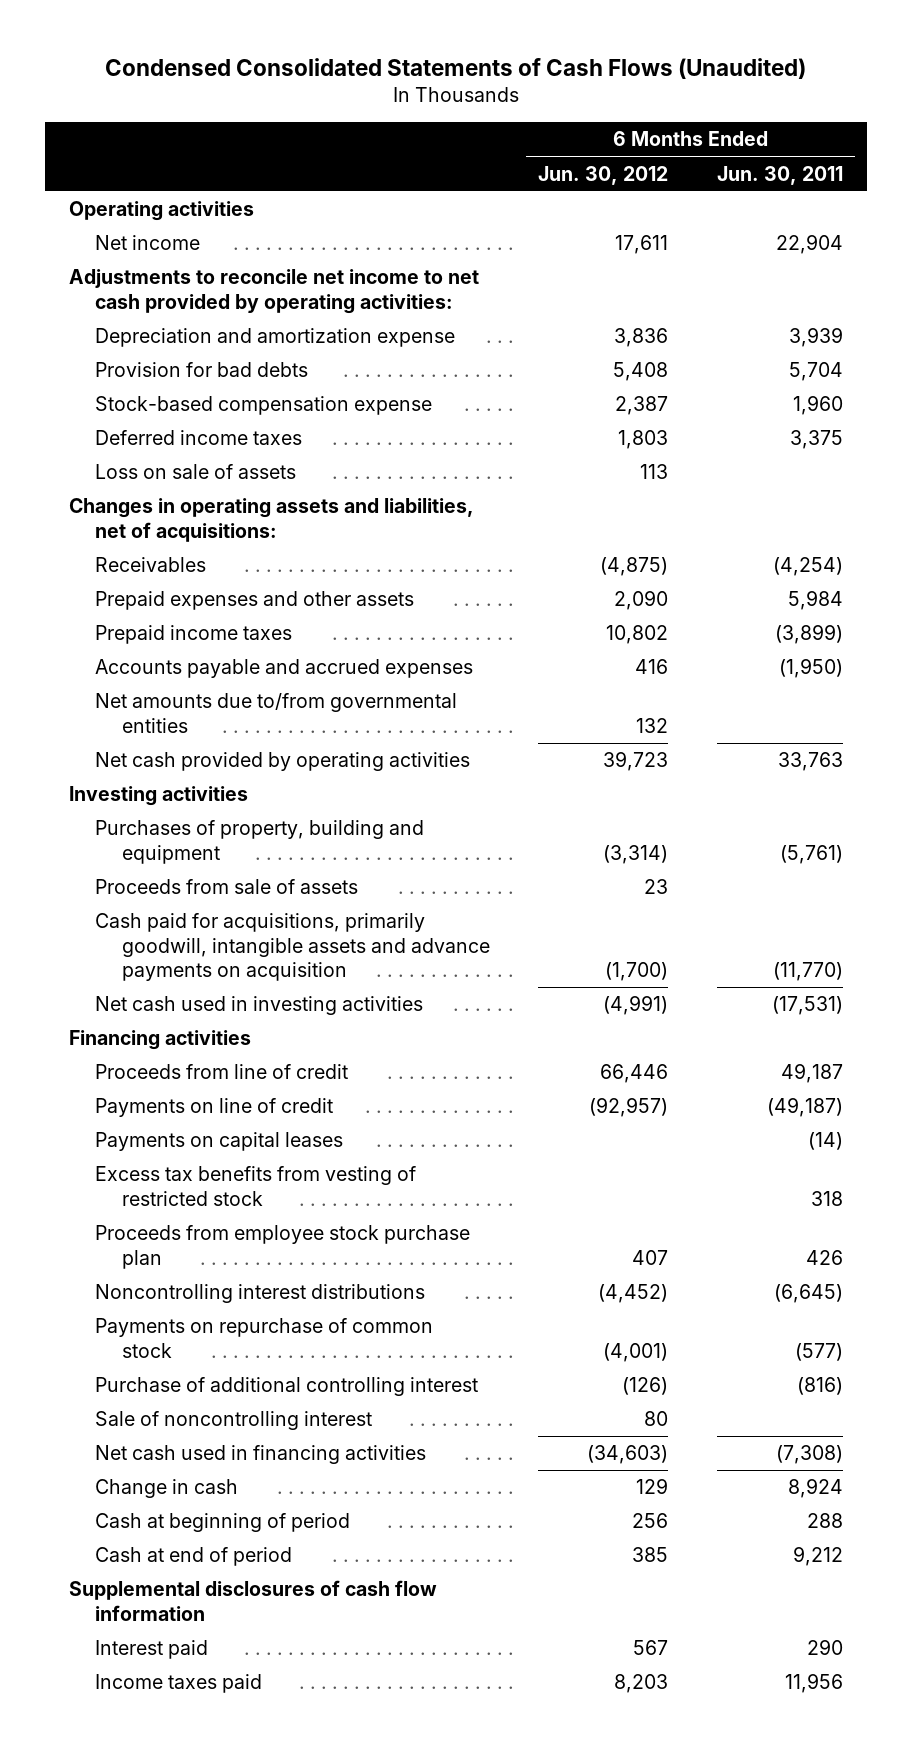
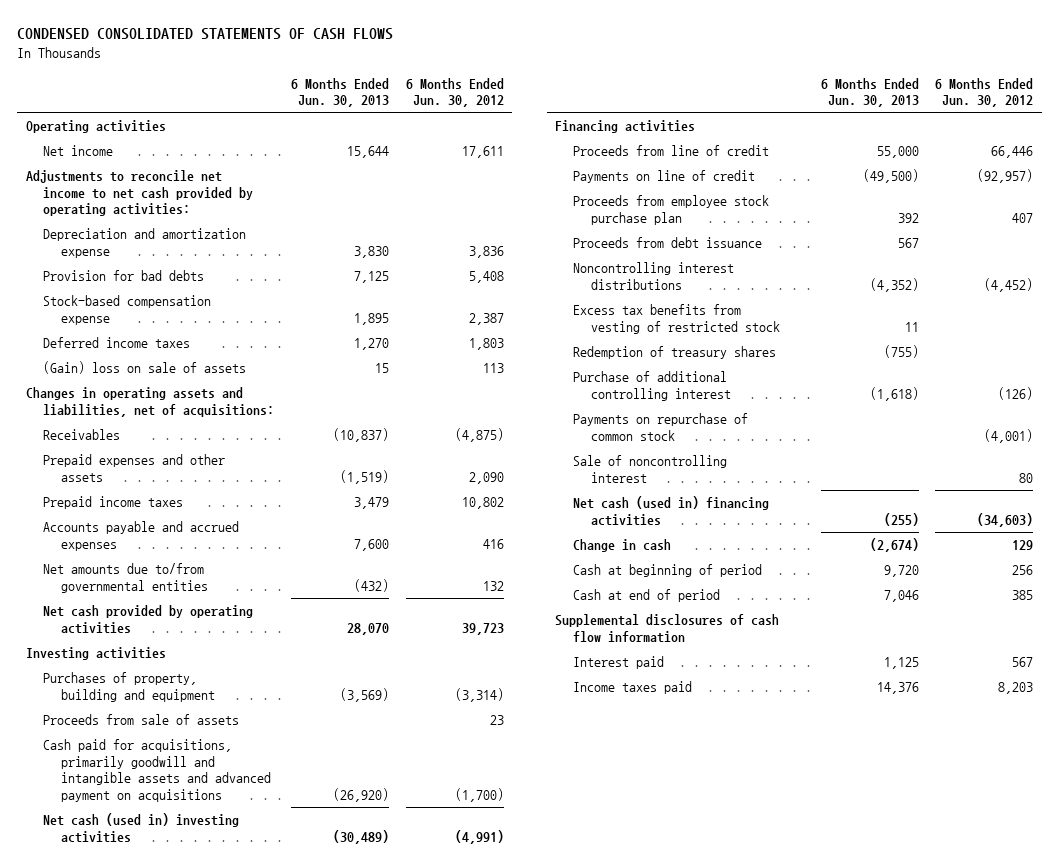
[105,57,807,79] Condensed Consolidated Statements of Cash Flows (Unaudited) -> [17,28,394,41] CONDENSED CONSOLIDATED STATEMENTS OF CASH FLOWS
[716,165,843,185] Jun. 30, 2011 -> none
none -> [291,77,390,108] 6 Months Ended Jun. 30, 2013
[95,464,297,480] Loss on sale of assets -> [43,360,247,374] (Gain) loss on sale of assets
[95,913,490,981] Cash paid for acquisitions, primarily goodwill, intangible assets and advance payments on acquisition -> [43,738,272,802] Cash paid for acquisitions, primarily goodwill and intangible assets and advanced payment on acquisitions
[95,996,424,1016] Net cash used in investing activities -> [43,812,240,843] Net cash (used in) investing activities
[95,1132,344,1152] Payments on capital leases -> none
none -> [572,236,762,248] Proceeds from debt issuance
[95,1166,417,1206] Excess tax benefits from vesting of restricted stock -> [572,303,780,334] Excess tax benefits from vesting of restricted stock
none -> [572,345,776,359] Redemption of treasury shares
[95,1318,434,1358] Payments on repurchase of common stock -> [572,412,748,441] Payments on repurchase of common stock
[95,1445,427,1465] Net cash used in financing activities -> [572,495,769,526] Net cash (used in) financing activities

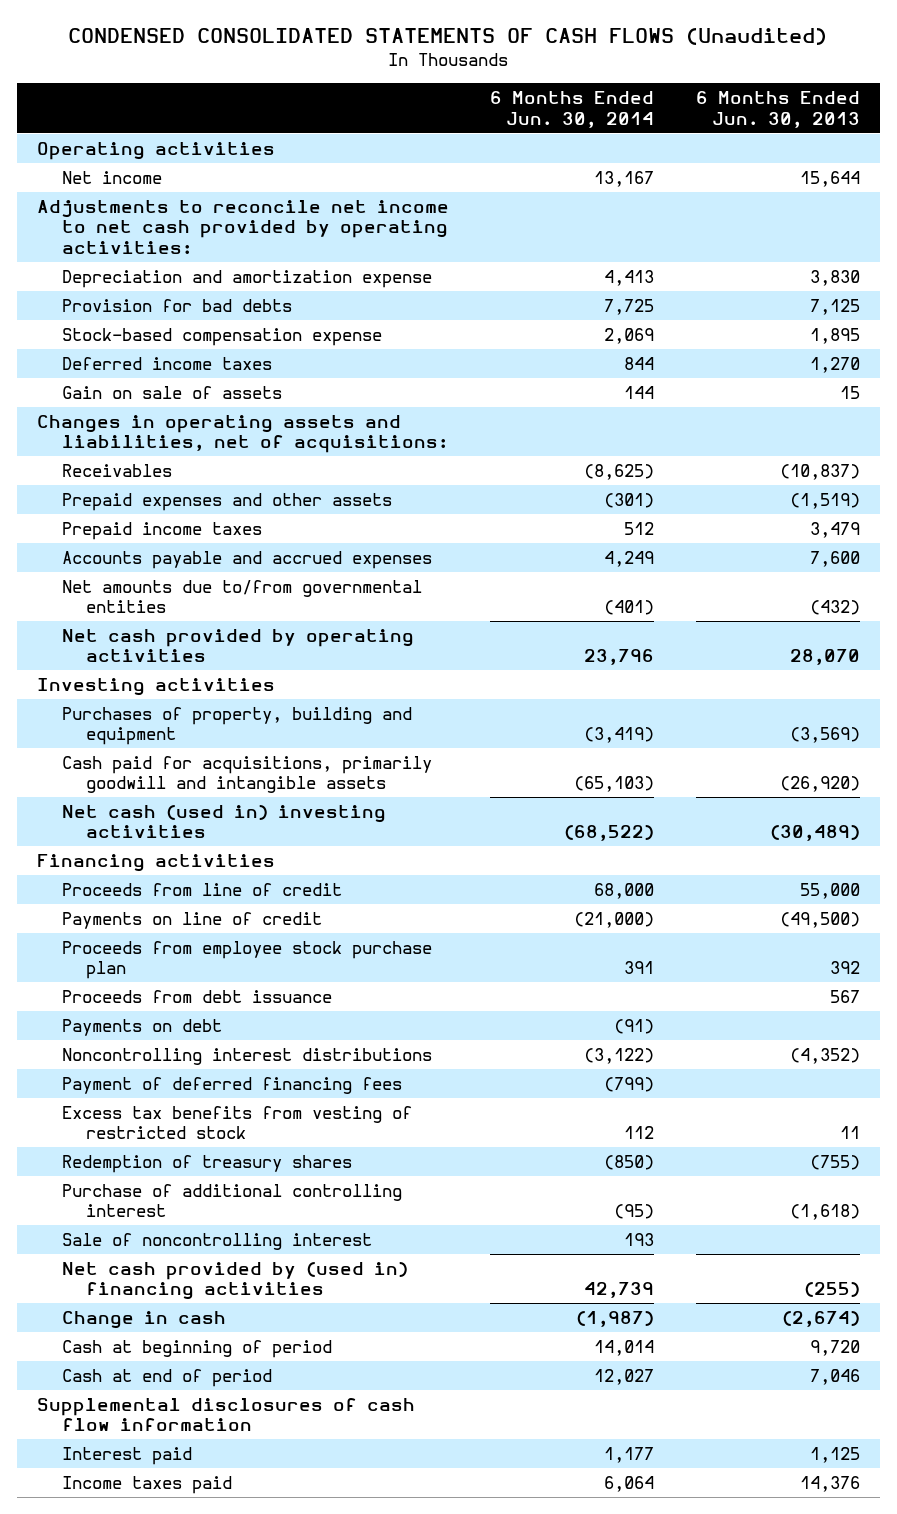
[17,28,394,41] CONDENSED CONSOLIDATED STATEMENTS OF CASH FLOWS -> [68,28,828,46] CONDENSED CONSOLIDATED STATEMENTS OF CASH FLOWS (Unaudited)
[405,77,504,108] 6 Months Ended Jun. 30, 2012 -> none
none -> [490,91,655,128] 6 Months Ended Jun. 30, 2014
[43,360,247,374] (Gain) loss on sale of assets -> [61,385,282,399] Gain on sale of assets
[43,713,240,725] Proceeds from sale of assets -> none
[43,738,272,802] Cash paid for acquisitions, primarily goodwill and intangible assets and advanced payment on acquisitions -> [61,755,432,794] Cash paid for acquisitions, primarily goodwill and intangible assets
none -> [61,1018,222,1036] Payments on debt
none -> [61,1076,402,1094] Payment of deferred financing fees
[572,412,748,441] Payments on repurchase of common stock -> none
[572,495,769,526] Net cash (used in) financing activities -> [61,1261,408,1301] Net cash provided by (used in) financing activities

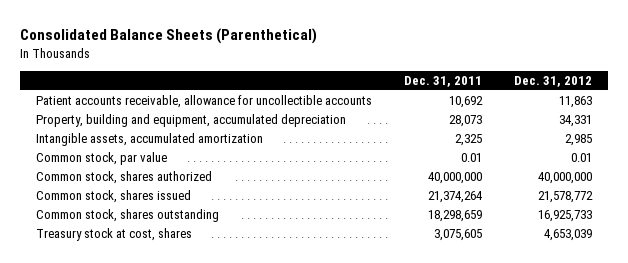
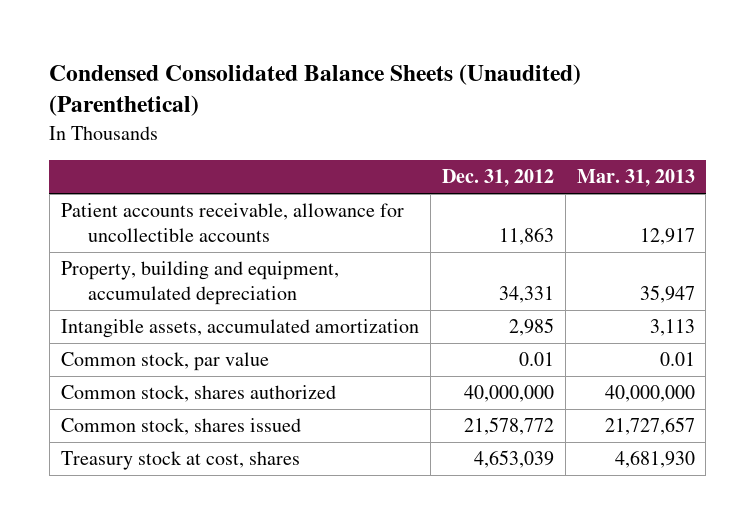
[19,28,317,45] Consolidated Balance Sheets (Parenthetical) -> [49,63,582,117] Condensed Consolidated Balance Sheets (Unaudited) (Parenthetical)
[404,75,483,87] Dec. 31, 2011 -> none
none -> [576,169,695,188] Mar. 31, 2013
[36,209,220,223] Common stock, shares outstanding -> none

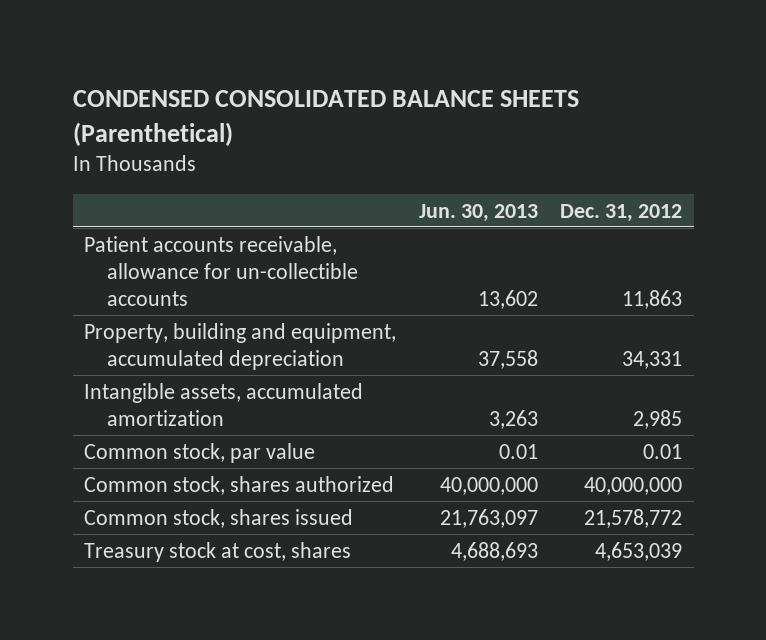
[49,63,582,117] Condensed Consolidated Balance Sheets (Unaudited) (Parenthetical) -> [72,90,579,146] CONDENSED CONSOLIDATED BALANCE SHEETS (Parenthetical)
[576,169,695,188] Mar. 31, 2013 -> none
none -> [418,203,538,222] Jun. 30, 2013
[60,203,404,243] Patient accounts receivable, allowance for uncollectible accounts -> [83,235,359,306] Patient accounts receivable, allowance for un-collectible accounts

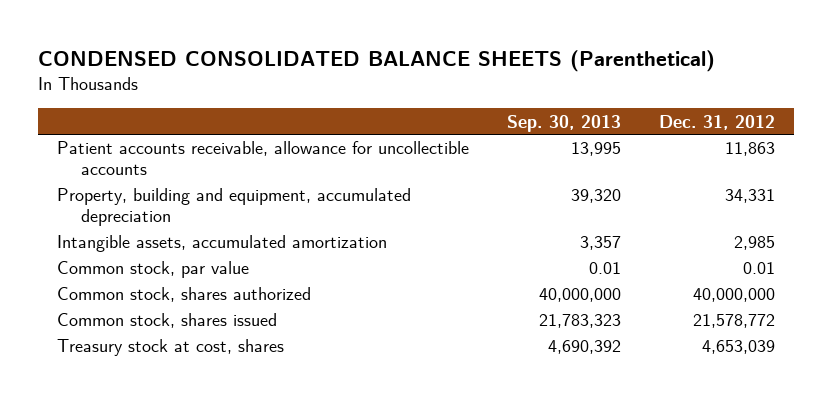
[418,203,538,222] Jun. 30, 2013 -> none
none -> [506,114,621,132] Sep. 30, 2013
[83,235,359,306] Patient accounts receivable, allowance for un-collectible accounts -> [56,141,469,176] Patient accounts receivable, allowance for uncollectible accounts

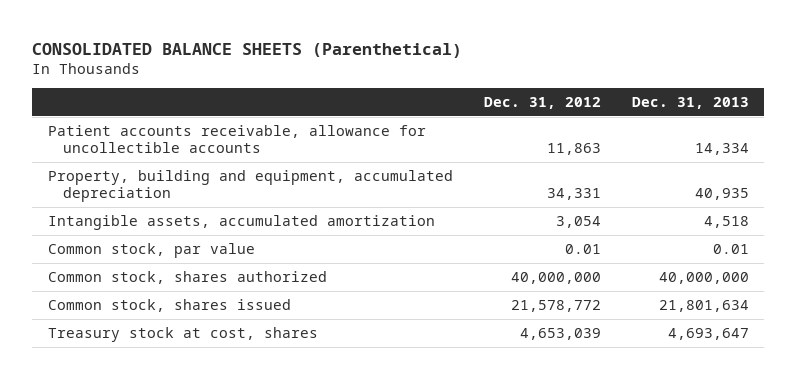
[37,49,715,72] CONDENSED CONSOLIDATED BALANCE SHEETS (Parenthetical) -> [32,42,463,58] CONSOLIDATED BALANCE SHEETS (Parenthetical)
[506,114,621,132] Sep. 30, 2013 -> none
none -> [631,97,749,110] Dec. 31, 2013
[734,236,776,251] 2,985 -> [555,216,601,229] 3,054

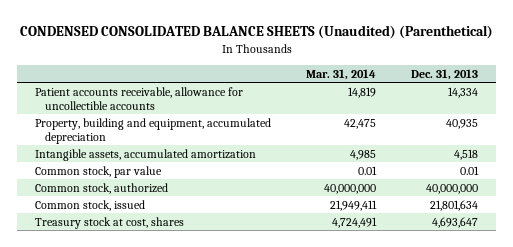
[32,42,463,58] CONSOLIDATED BALANCE SHEETS (Parenthetical) -> [19,25,493,40] CONDENSED CONSOLIDATED BALANCE SHEETS (Unaudited) (Parenthetical)
[483,97,601,110] Dec. 31, 2012 -> none
none -> [306,68,377,80] Mar. 31, 2014
[47,271,327,285] Common stock, shares authorized -> [34,182,168,194] Common stock, authorized
[47,299,291,313] Common stock, shares issued -> [34,199,145,211] Common stock, issued

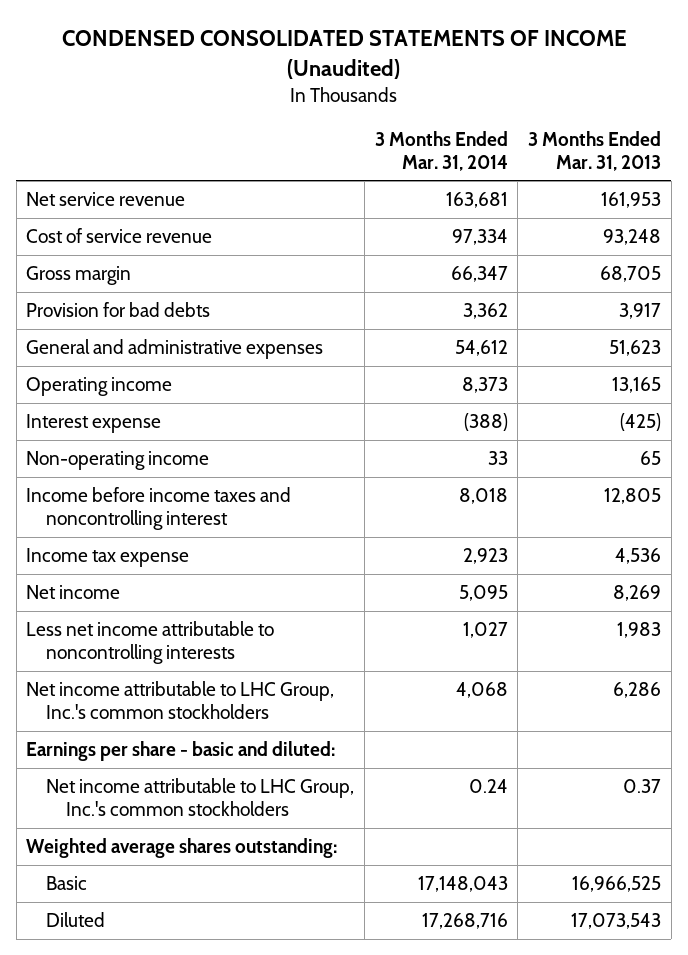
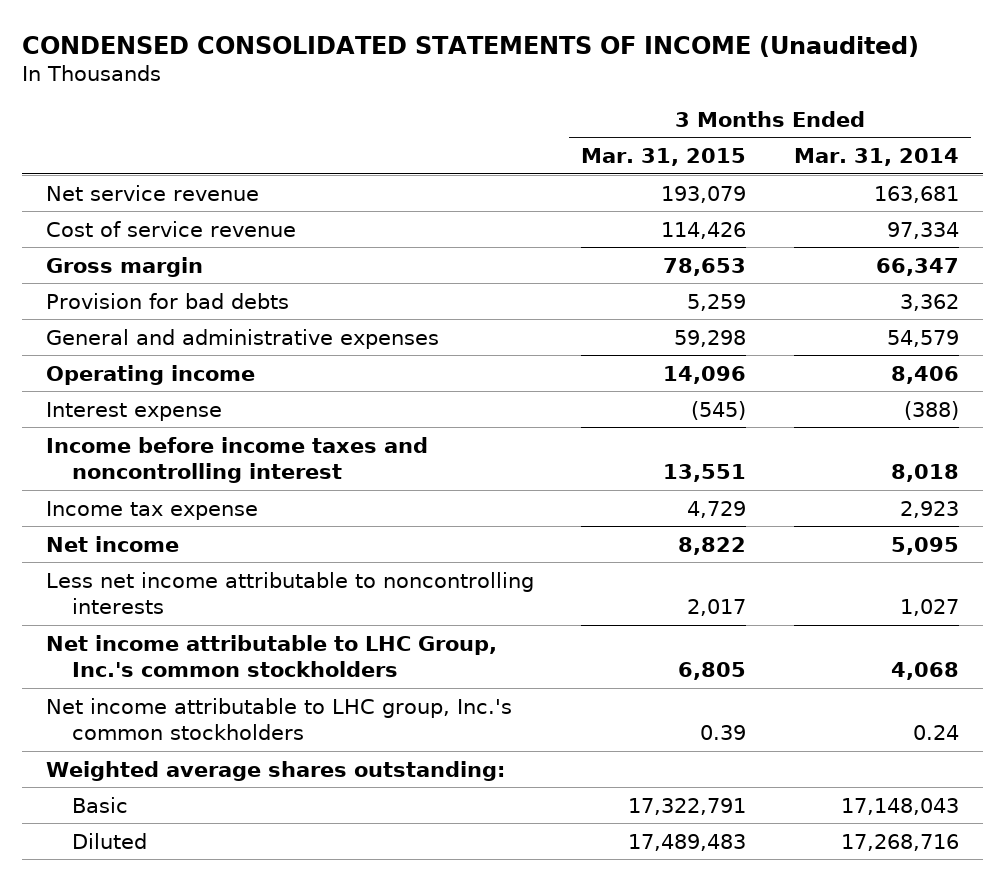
[528,131,662,171] 3 Months Ended Mar. 31, 2013 -> none
none -> [581,148,747,167] Mar. 31, 2015
[454,340,508,357] 54,612 -> [886,329,959,347] 54,579
[461,377,508,394] 8,373 -> [890,365,959,384] 8,406
[26,451,210,471] Non-operating income -> none
[26,741,336,762] Earnings per share - basic and diluted: -> none
[46,778,355,816] Net income attributable to LHC Group, Inc.'s common stockholders -> [45,697,512,741] Net income attributable to LHC group, Inc.'s common stockholders

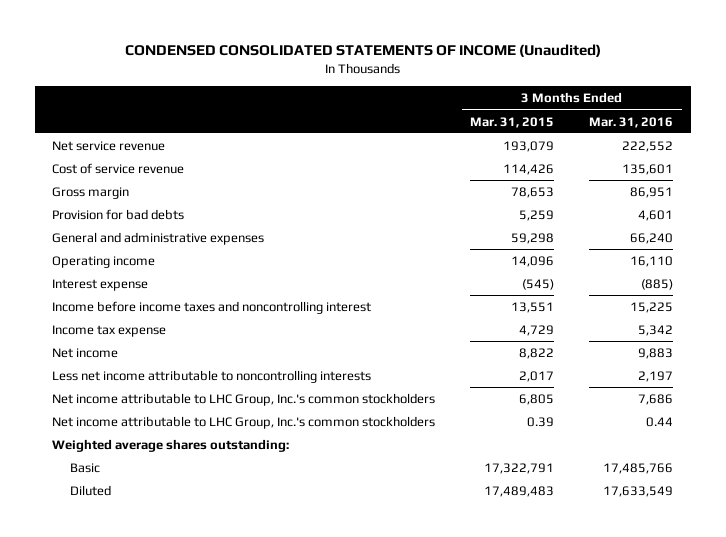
[793,148,959,167] Mar. 31, 2014 -> none
none -> [589,116,674,128] Mar. 31, 2016
[45,697,512,741] Net income attributable to LHC group, Inc.'s common stockholders -> [52,415,436,429] Net income attributable to LHC Group, Inc.'s common stockholders

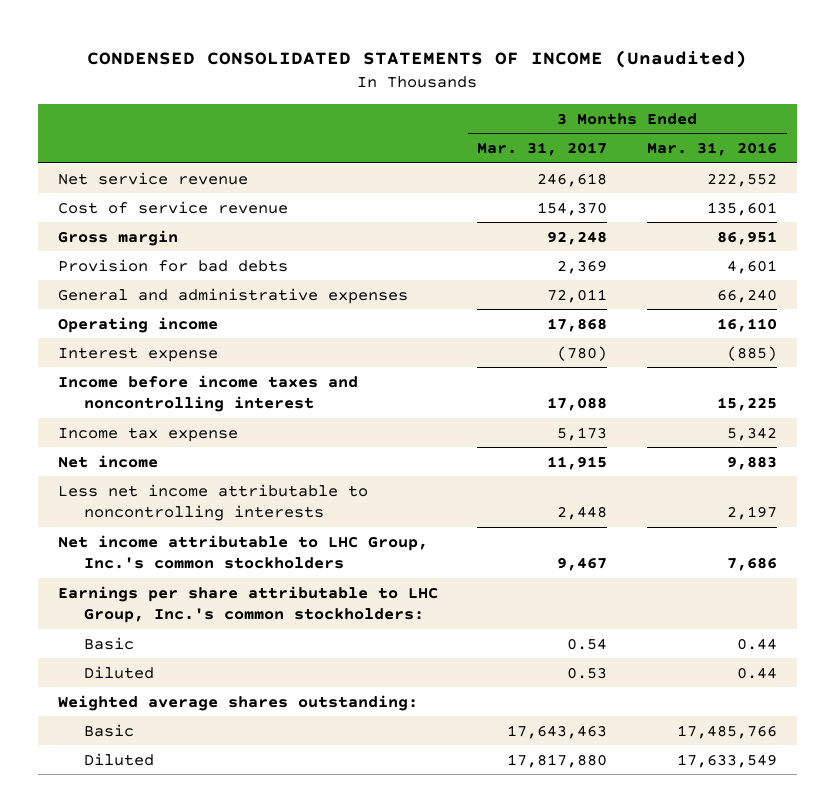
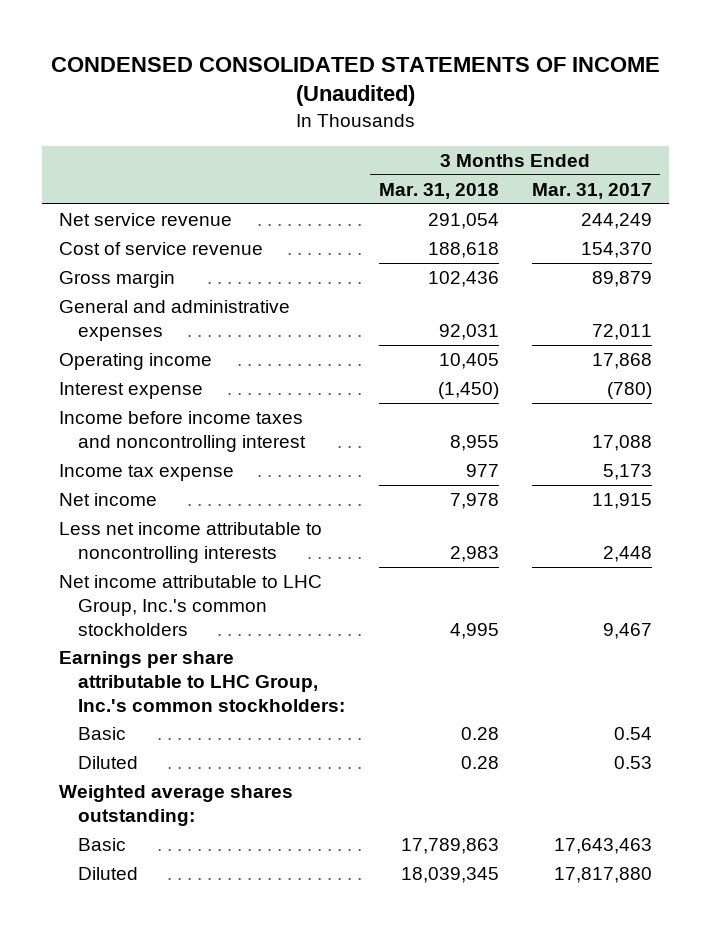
[647,142,778,157] Mar. 31, 2016 -> none
none -> [378,182,499,199] Mar. 31, 2018
[537,172,608,187] 246,618 -> [581,212,653,229] 244,249
[57,258,288,272] Provision for bad debts -> none
[547,230,608,245] 92,248 -> [592,270,653,287] 89,879

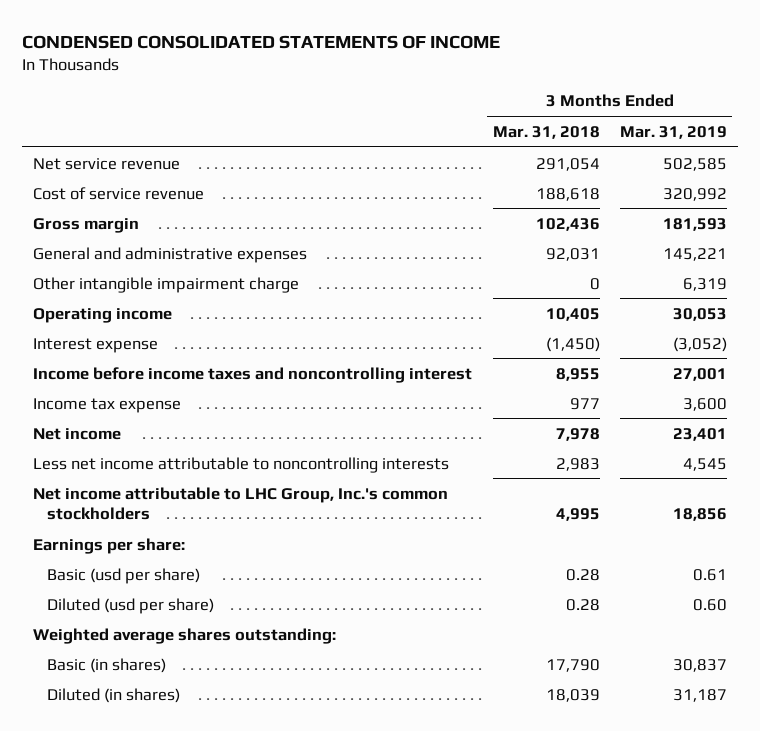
[50,56,660,107] CONDENSED CONSOLIDATED STATEMENTS OF INCOME (Unaudited) -> [22,34,501,49] CONDENSED CONSOLIDATED STATEMENTS OF INCOME
[532,182,653,199] Mar. 31, 2017 -> none
none -> [620,125,728,139] Mar. 31, 2019
none -> [32,276,299,293] Other intangible impairment charge
[59,650,346,712] Earnings per share attributable to LHC Group, Inc.'s common stockholders: -> [32,537,185,554] Earnings per share:
[78,726,127,740] Basic -> [46,567,200,584] Basic (usd per share)
[78,755,139,769] Diluted -> [46,597,214,614] Diluted (usd per share)
[78,837,127,851] Basic -> [46,657,166,673] Basic (in shares)
[400,837,499,854] 17,789,863 -> [545,658,600,672] 17,790
[78,866,139,880] Diluted -> [46,687,180,703] Diluted (in shares)
[400,866,499,883] 18,039,345 -> [545,688,600,702] 18,039

